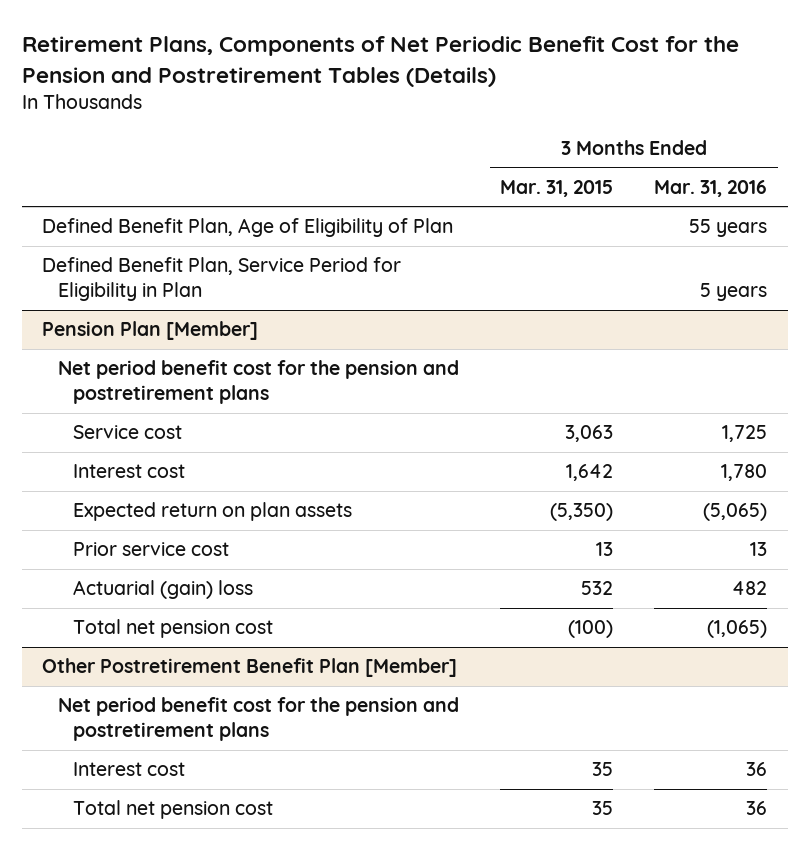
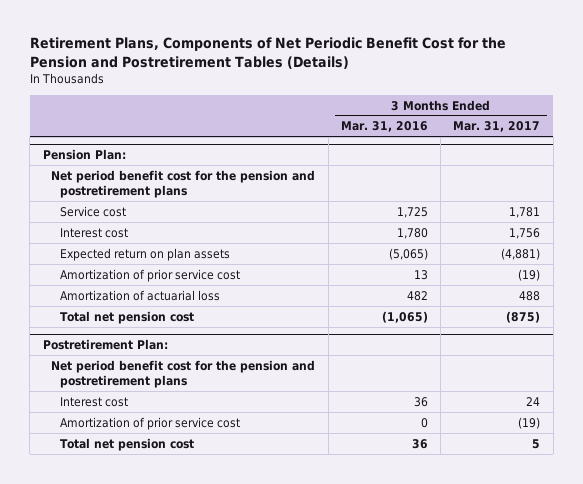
[499,179,613,197] Mar. 31, 2015 -> none
none -> [453,121,541,133] Mar. 31, 2017
[42,218,454,238] Defined Benefit Plan, Age of Eligibility of Plan -> none
[42,257,402,302] Defined Benefit Plan, Service Period for Eligibility in Plan -> none
[42,321,259,341] Pension Plan [Member] -> [42,149,126,161] Pension Plan:
[73,542,230,557] Prior service cost -> [60,268,241,282] Amortization of prior service cost
[73,580,254,600] Actuarial (gain) loss -> [60,289,221,301] Amortization of actuarial loss
[42,658,458,678] Other Postretirement Benefit Plan [Member] -> [42,339,168,351] Postretirement Plan:
none -> [60,416,241,430] Amortization of prior service cost

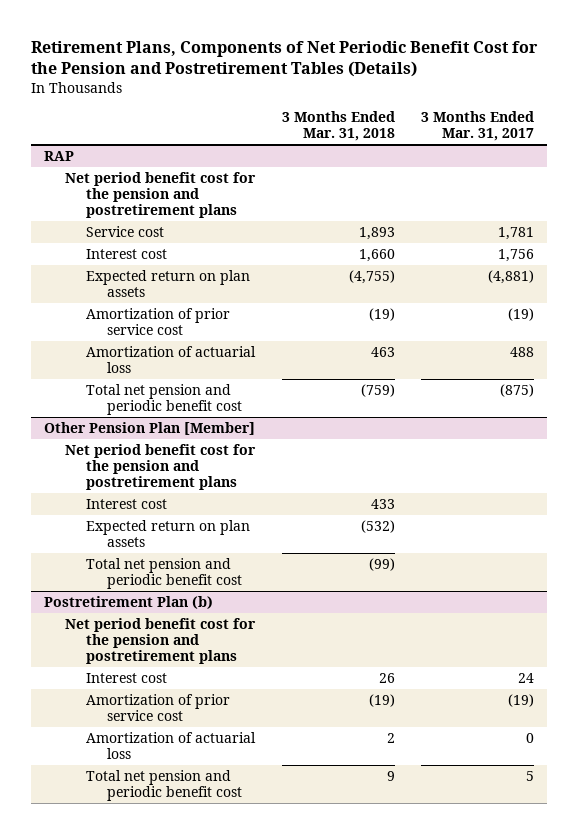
[340,121,428,133] Mar. 31, 2016 -> none
none -> [281,111,395,142] 3 Months Ended Mar. 31, 2018
[42,149,126,161] Pension Plan: -> none
none -> [44,150,75,161] RAP
[42,339,168,351] Postretirement Plan: -> none
[60,310,195,324] Total net pension cost -> [86,383,242,415] Total net pension and periodic benefit cost
none -> [44,421,256,435] Other Pension Plan [Member]
none -> [86,498,168,509] Interest cost
none -> [86,519,251,547] Expected return on plan assets
none -> [86,557,242,589] Total net pension and periodic benefit cost
none -> [44,595,214,609] Postretirement Plan (b)
none -> [65,617,257,665] Net period benefit cost for the pension and postretirement plans
none -> [86,731,257,759] Amortization of actuarial loss
[60,437,195,451] Total net pension cost -> [86,769,242,801] Total net pension and periodic benefit cost

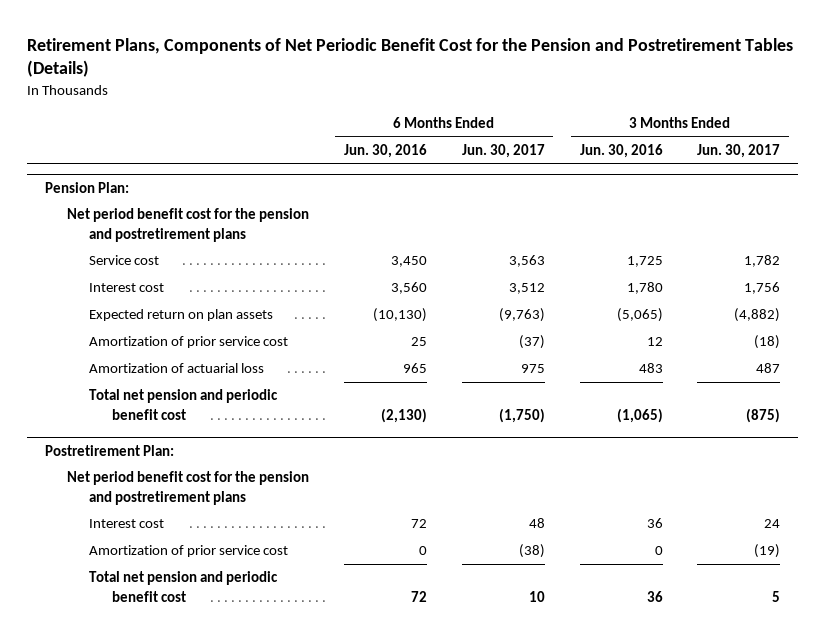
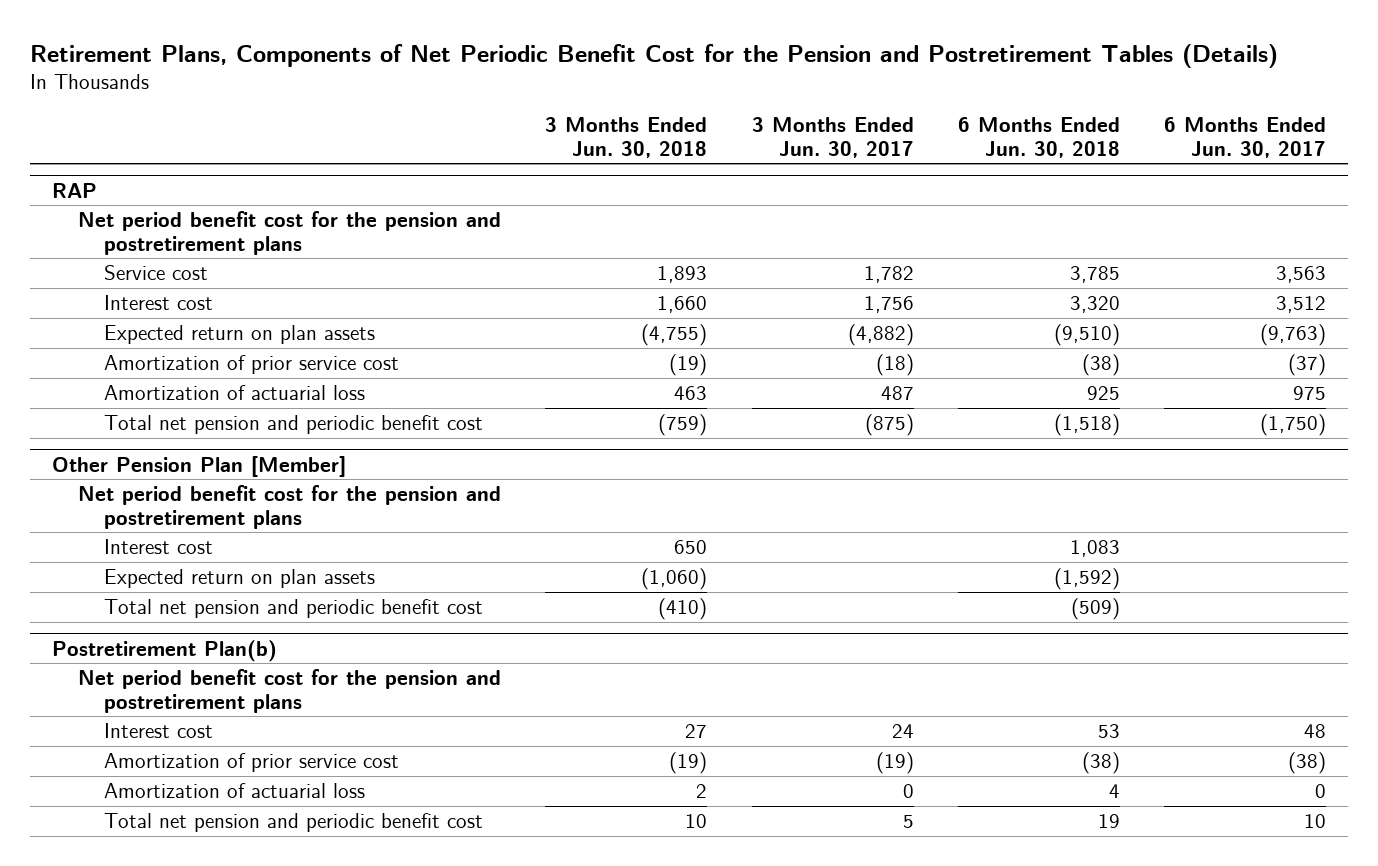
[343,144,427,159] Jun. 30, 2016 -> none
[579,144,663,159] Jun. 30, 2016 -> none
none -> [545,116,708,158] 3 Months Ended Jun. 30, 2018
none -> [957,116,1120,158] 6 Months Ended Jun. 30, 2018
[44,181,129,193] Pension Plan: -> [52,182,98,198] RAP
[44,444,174,456] Postretirement Plan: -> none
none -> [52,455,347,477] Other Pension Plan [Member]
none -> [104,538,214,554] Interest cost
none -> [104,568,376,588] Expected return on plan assets
none -> [104,598,484,618] Total net pension and periodic benefit cost
none -> [52,639,278,662] Postretirement Plan(b)
none -> [78,668,502,713] Net period benefit cost for the pension and postretirement plans
none -> [104,782,366,798] Amortization of actuarial loss

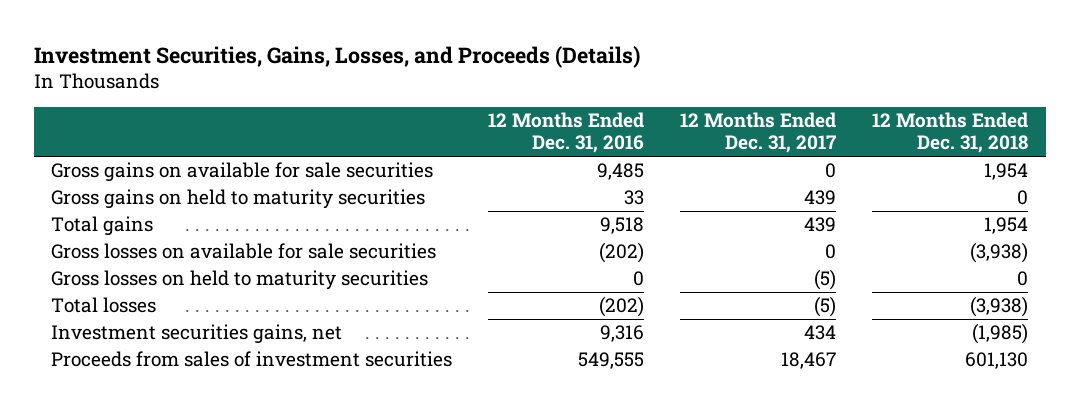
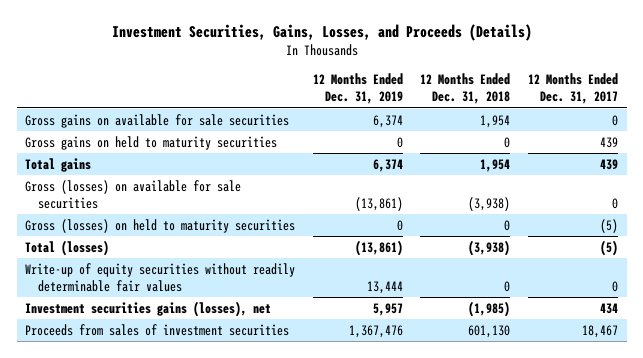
[488,112,645,154] 12 Months Ended Dec. 31, 2016 -> none
none -> [312,73,403,105] 12 Months Ended Dec. 31, 2019
[51,243,437,260] Gross losses on available for sale securities -> [25,179,242,209] Gross (losses) on available for sale securities
[51,270,429,291] Gross losses on held to maturity securities -> [25,218,296,233] Gross (losses) on held to maturity securities
[51,297,157,314] Total losses -> [25,239,110,256] Total (losses)
none -> [25,262,296,292] Write-up of equity securities without readily determinable fair values
[51,324,343,345] Investment securities gains, net -> [25,300,272,317] Investment securities gains (losses), net

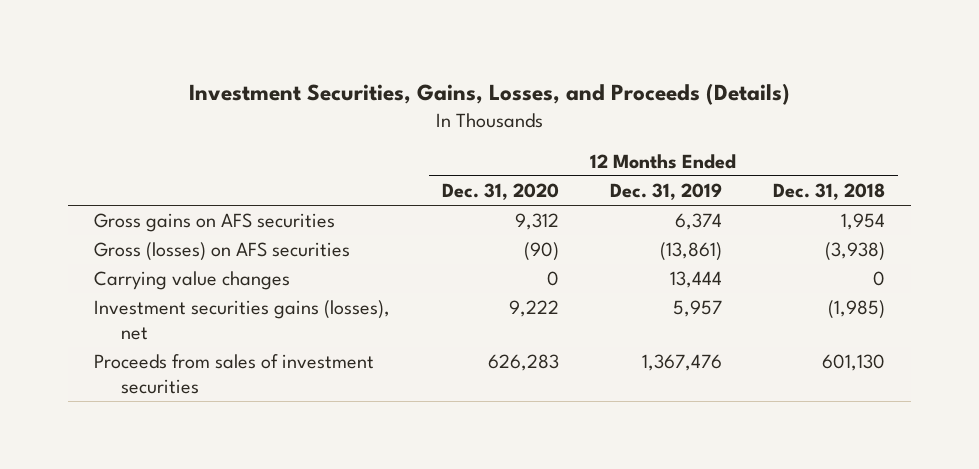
[527,73,618,105] 12 Months Ended Dec. 31, 2017 -> none
none -> [441,183,559,201] Dec. 31, 2020
[25,135,278,150] Gross gains on held to maturity securities -> none
[25,157,92,172] Total gains -> none
[25,218,296,233] Gross (losses) on held to maturity securities -> none
[25,239,110,256] Total (losses) -> none
[25,113,290,128] Gross gains on available for sale securities -> [94,213,336,233] Gross gains on AFS securities
[25,179,242,209] Gross (losses) on available for sale securities -> [94,242,351,262] Gross (losses) on AFS securities
[25,262,296,292] Write-up of equity securities without readily determinable fair values -> [94,271,291,291] Carrying value changes

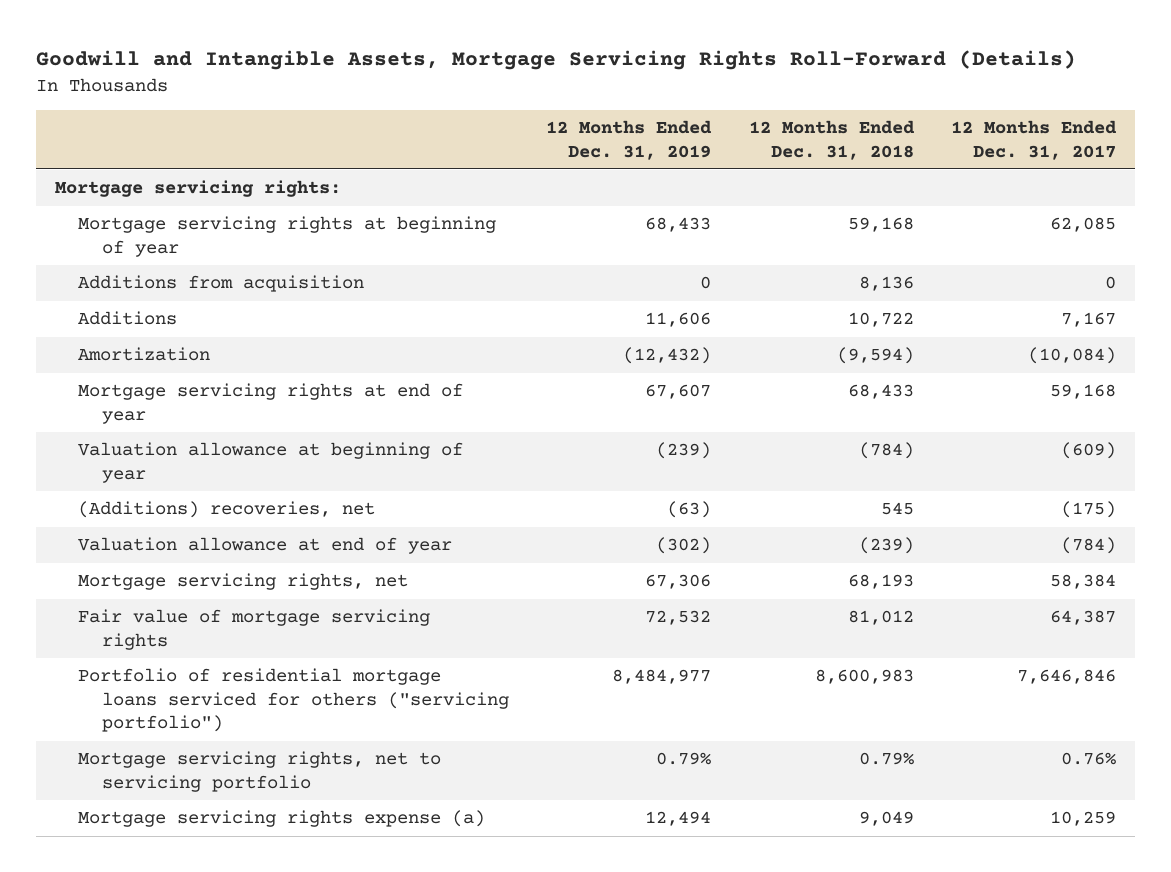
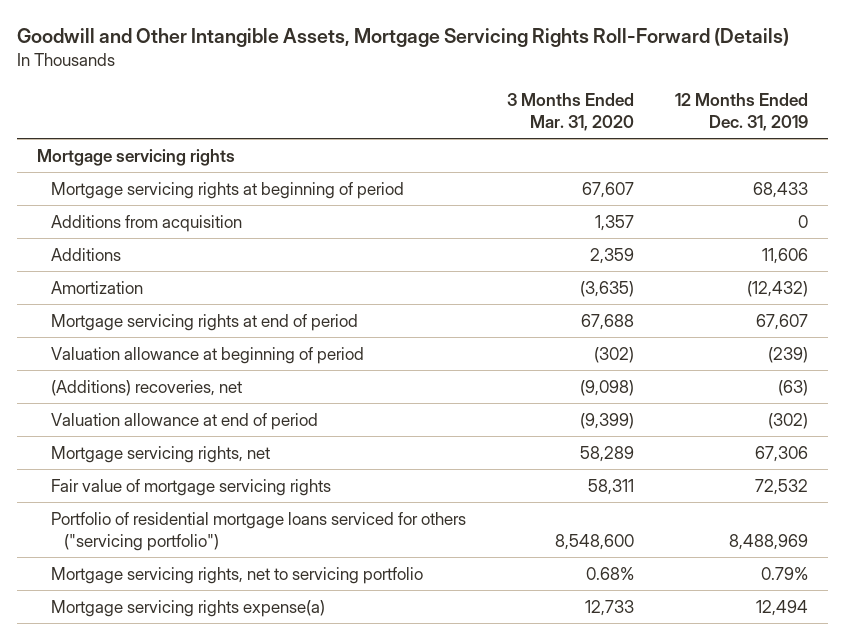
[36,50,1077,71] Goodwill and Intangible Assets, Mortgage Servicing Rights Roll-Forward (Details) -> [16,28,789,48] Goodwill and Other Intangible Assets, Mortgage Servicing Rights Roll-Forward (Details)
[748,120,915,160] 12 Months Ended Dec. 31, 2018 -> none
[951,120,1118,160] 12 Months Ended Dec. 31, 2017 -> none
none -> [506,93,634,132] 3 Months Ended Mar. 31, 2020
[54,180,341,198] Mortgage servicing rights: -> [37,148,236,166] Mortgage servicing rights
[78,216,497,257] Mortgage servicing rights at beginning of year -> [50,181,404,199] Mortgage servicing rights at beginning of period
[78,383,464,424] Mortgage servicing rights at end of year -> [50,313,358,331] Mortgage servicing rights at end of period
[78,442,464,483] Valuation allowance at beginning of year -> [50,346,364,364] Valuation allowance at beginning of period
[78,537,453,555] Valuation allowance at end of year -> [50,412,318,430] Valuation allowance at end of period
[612,669,712,685] 8,484,977 -> [728,533,808,550] 8,488,969
[78,810,486,828] Mortgage servicing rights expense (a) -> [50,599,325,617] Mortgage servicing rights expense(a)

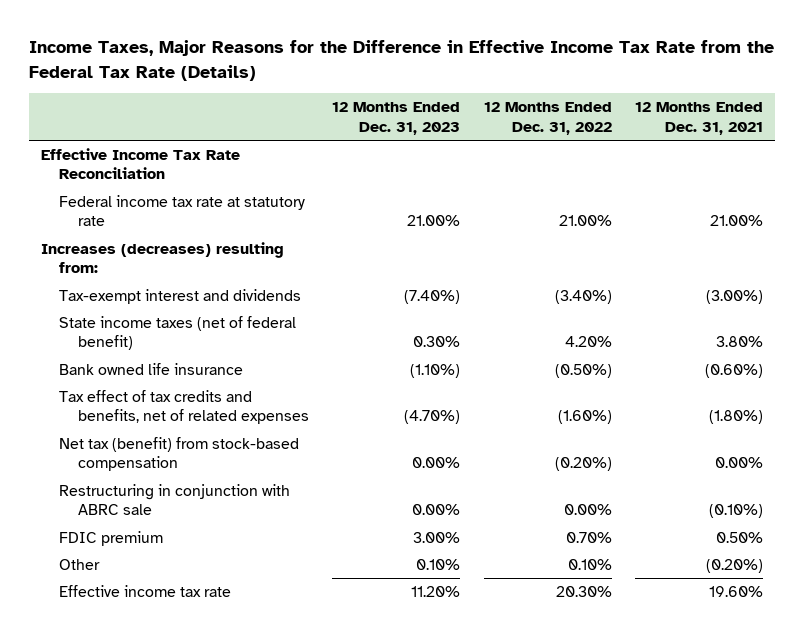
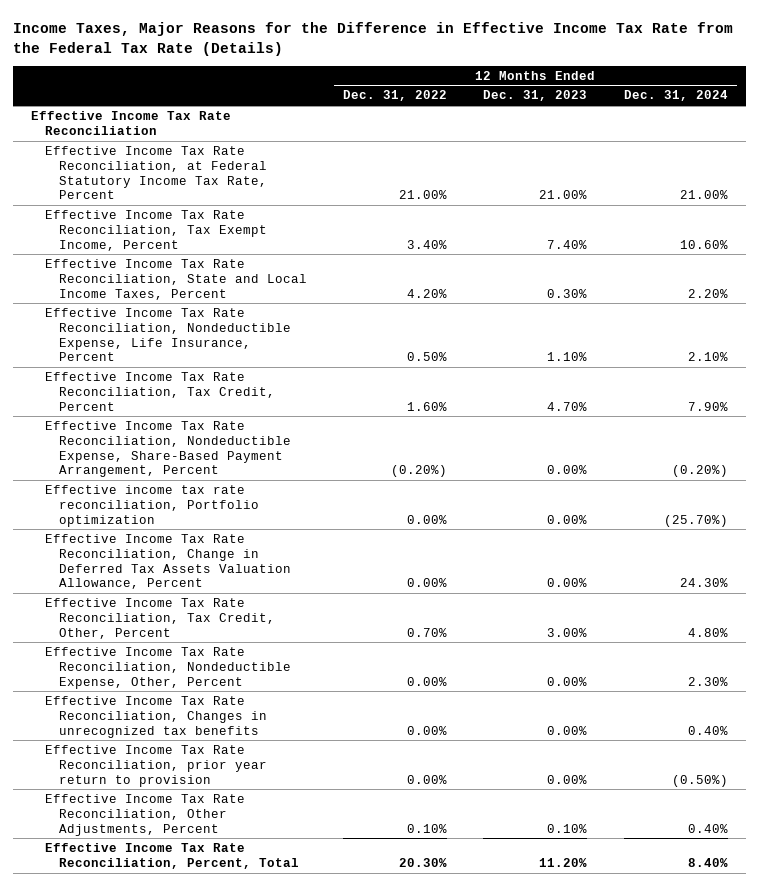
[635,102,764,135] 12 Months Ended Dec. 31, 2021 -> none
none -> [623,90,728,102] Dec. 31, 2024
[40,242,284,274] Increases (decreases) resulting from: -> none
[59,363,244,376] Bank owned life insurance -> none
[59,390,309,425] Tax effect of tax credits and benefits, net of related expenses -> none
[59,484,291,516] Restructuring in conjunction with ABRC sale -> none
[59,531,164,547] FDIC premium -> none
[59,195,306,227] Federal income tax rate at statutory rate -> [45,146,268,200] Effective Income Tax Rate Reconciliation, at Federal Statutory Income Tax Rate, Percent
[59,289,302,305] Tax-exempt interest and dividends -> [45,210,268,251] Effective Income Tax Rate Reconciliation, Tax Exempt Income, Percent
[404,290,461,305] (7.40%) -> [547,239,588,249] 7.40%
[554,290,612,305] (3.40%) -> [407,239,448,249] 3.40%
[59,316,297,351] State income taxes (net of federal benefit) -> [45,259,308,300] Effective Income Tax Rate Reconciliation, State and Local Income Taxes, Percent
none -> [45,308,292,362] Effective Income Tax Rate Reconciliation, Nondeductible Expense, Life Insurance, Percent
none -> [45,372,276,411] Effective Income Tax Rate Reconciliation, Tax Credit, Percent
[59,437,300,472] Net tax (benefit) from stock-based compensation -> [45,421,292,478] Effective Income Tax Rate Reconciliation, Nondeductible Expense, Share-Based Payment Arrangement, Percent
none -> [45,485,260,527] Effective income tax rate reconciliation, Portfolio optimization
none -> [45,534,292,590] Effective Income Tax Rate Reconciliation, Change in Deferred Tax Assets Valuation Allowance, Percent
none -> [45,598,276,639] Effective Income Tax Rate Reconciliation, Tax Credit, Other, Percent
none -> [45,647,292,689] Effective Income Tax Rate Reconciliation, Nondeductible Expense, Other, Percent
none -> [45,696,268,738] Effective Income Tax Rate Reconciliation, Changes in unrecognized tax benefits
none -> [45,745,268,787] Effective Income Tax Rate Reconciliation, prior year return to provision
[59,559,101,571] Other -> [45,794,246,836] Effective Income Tax Rate Reconciliation, Other Adjustments, Percent
[59,585,232,598] Effective income tax rate -> [45,843,300,869] Effective Income Tax Rate Reconciliation, Percent, Total

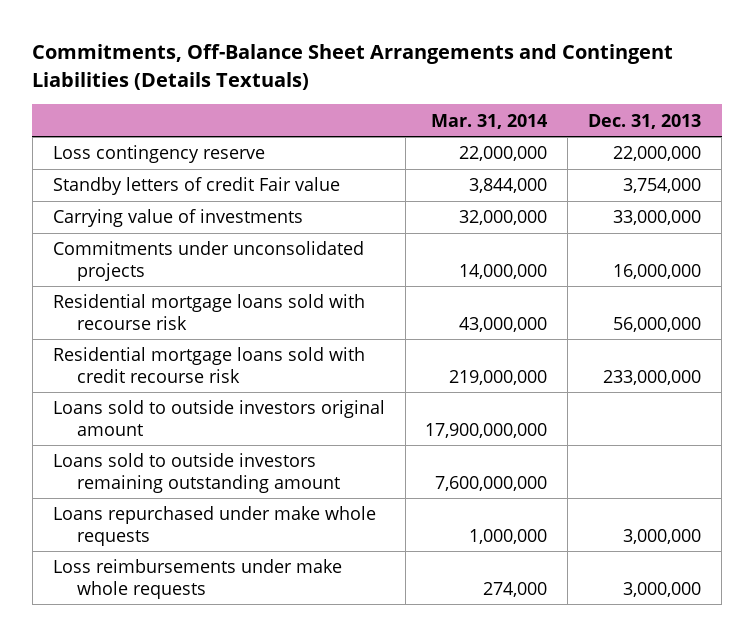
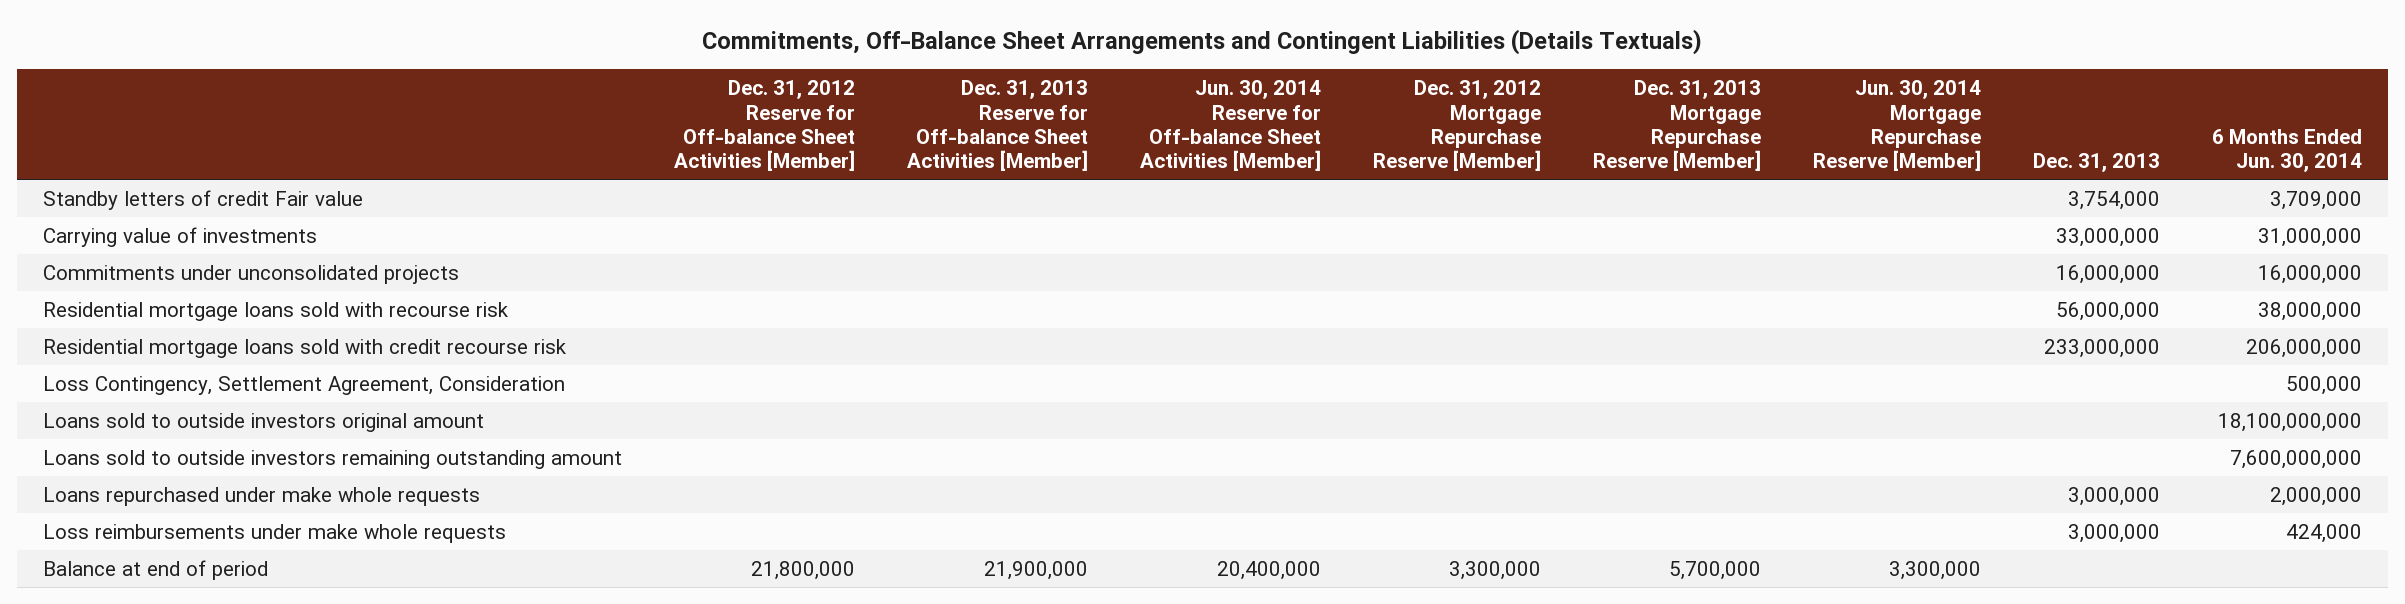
[431,113,548,129] Mar. 31, 2014 -> none
none -> [673,80,855,171] Dec. 31, 2012 Reserve for Off-balance Sheet Activities [Member]
none -> [906,80,1088,171] Dec. 31, 2013 Reserve for Off-balance Sheet Activities [Member]
none -> [1139,80,1321,171] Jun. 30, 2014 Reserve for Off-balance Sheet Activities [Member]
none -> [1372,80,1541,171] Dec. 31, 2012 Mortgage Repurchase Reserve [Member]
none -> [1592,80,1761,171] Dec. 31, 2013 Mortgage Repurchase Reserve [Member]
none -> [1812,80,1981,171] Jun. 30, 2014 Mortgage Repurchase Reserve [Member]
none -> [2211,128,2362,172] 6 Months Ended Jun. 30, 2014
[52,145,265,164] Loss contingency reserve -> none
none -> [42,376,565,396] Loss Contingency, Settlement Agreement, Consideration
none -> [42,560,268,581] Balance at end of period

